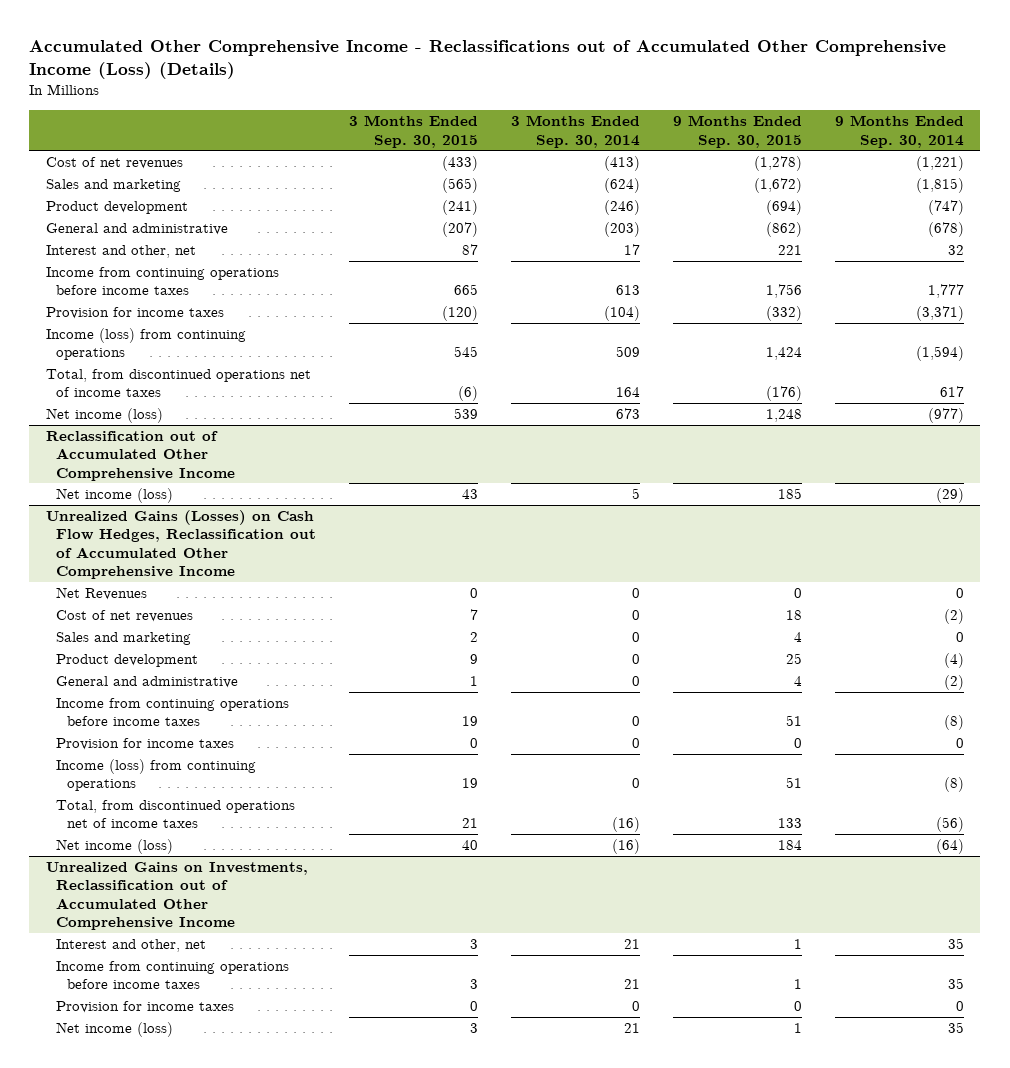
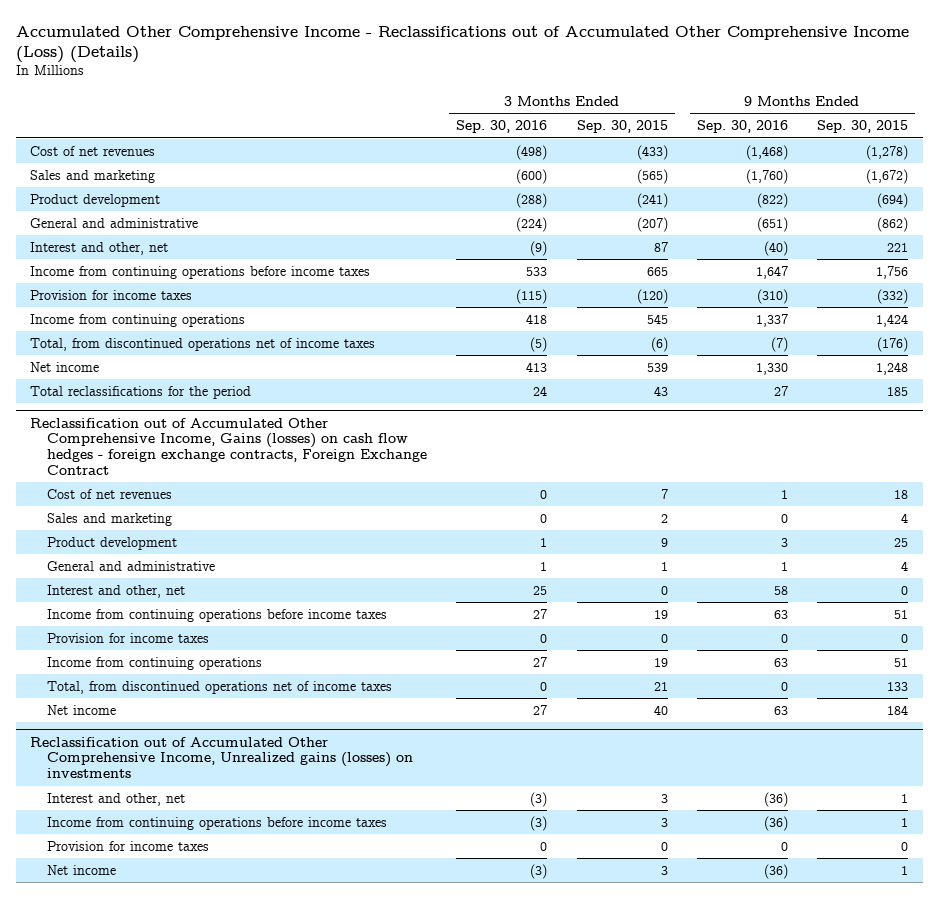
[511,115,641,148] 3 Months Ended Sep. 30, 2014 -> none
[834,115,964,148] 9 Months Ended Sep. 30, 2014 -> none
none -> [456,120,548,134] Sep. 30, 2016
none -> [696,120,788,134] Sep. 30, 2016
[45,328,246,361] Income (loss) from continuing operations -> [30,313,246,327] Income from continuing operations
[45,431,236,481] Reclassification out of Accumulated Other Comprehensive Income -> none
[56,587,148,601] Net Revenues -> none
[45,408,163,424] Net income (loss) -> [30,361,100,372] Net income
[56,488,174,504] Net income (loss) -> [30,385,252,399] Total reclassifications for the period
[45,510,317,579] Unrealized Gains (Losses) on Cash Flow Hedges, Reclassification out of Accumulated Other Comprehensive Income -> [30,417,428,475] Reclassification out of Accumulated Other Comprehensive Income, Gains (losses) on cash flow hedges - foreign exchange contracts, Foreign Exchange Contract
none -> [47,584,186,598] Interest and other, net
[56,759,257,792] Income (loss) from continuing operations -> [47,656,263,670] Income from continuing operations
[56,839,174,855] Net income (loss) -> [47,704,117,715] Net income
[45,862,308,930] Unrealized Gains on Investments, Reclassification out of Accumulated Other Comprehensive Income -> [30,736,414,778] Reclassification out of Accumulated Other Comprehensive Income, Unrealized gains (losses) on investments
[56,1022,174,1038] Net income (loss) -> [47,864,117,875] Net income

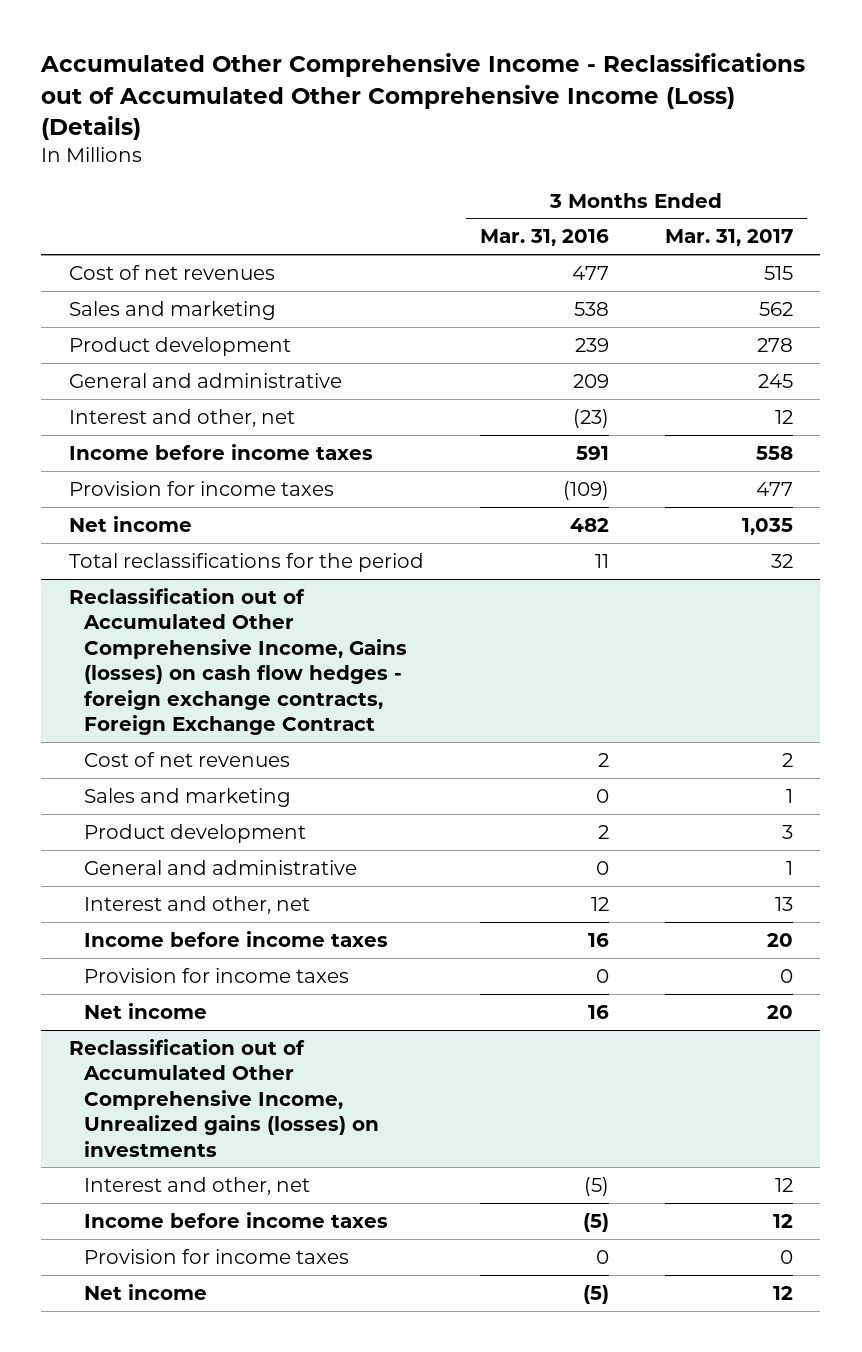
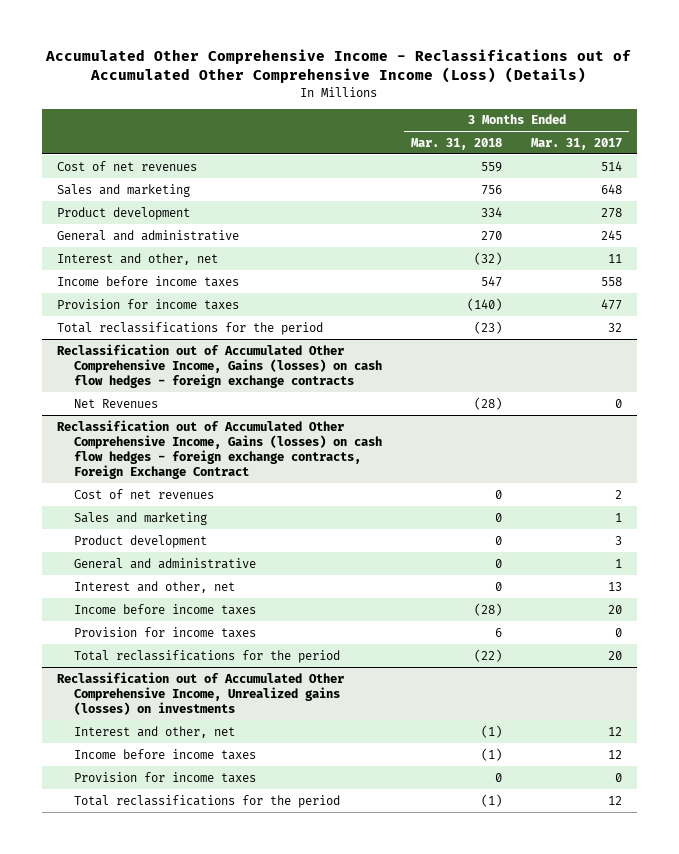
[479,229,609,247] Mar. 31, 2016 -> none
none -> [411,137,503,150] Mar. 31, 2018
[763,265,793,280] 515 -> [601,160,623,171] 514
[758,301,793,316] 562 -> [601,183,623,194] 648
[774,409,793,424] 12 -> [608,253,623,263] 11
[68,515,192,532] Net income -> none
none -> [56,343,383,388] Reclassification out of Accumulated Other Comprehensive Income, Gains (losses) on cash flow hedges - foreign exchange contracts
none -> [74,398,159,408] Net Revenues
[84,1002,208,1019] Net income -> none
none -> [74,649,341,663] Total reclassifications for the period
[84,1283,208,1300] Net income -> none
none -> [74,794,341,808] Total reclassifications for the period

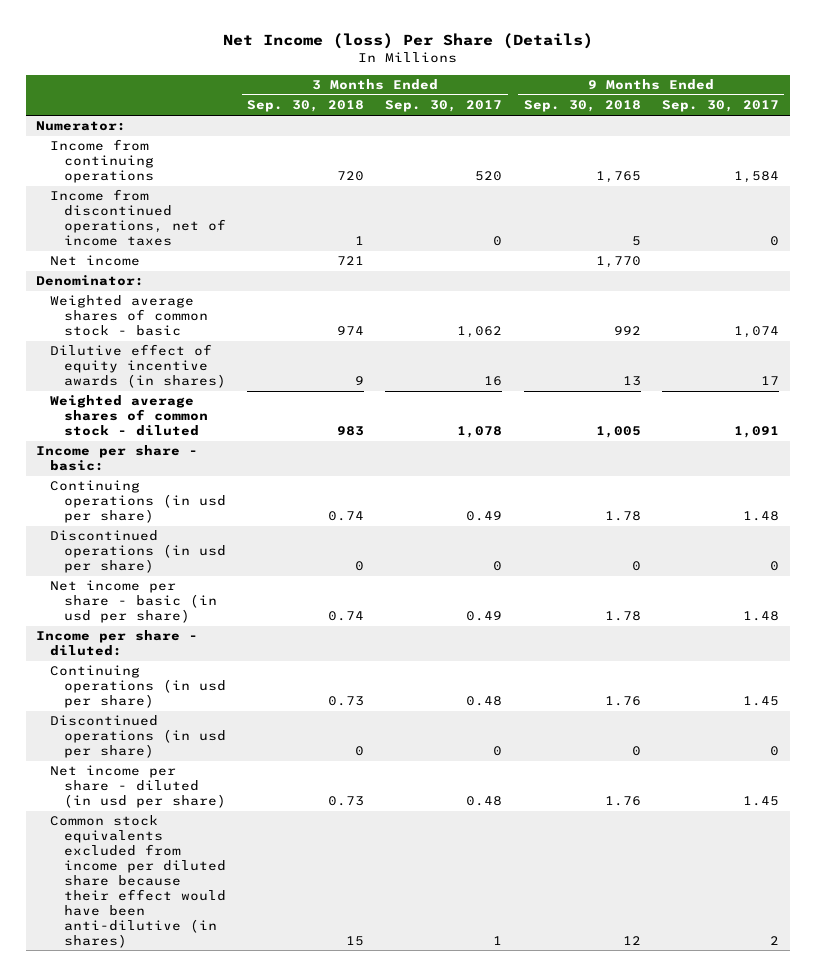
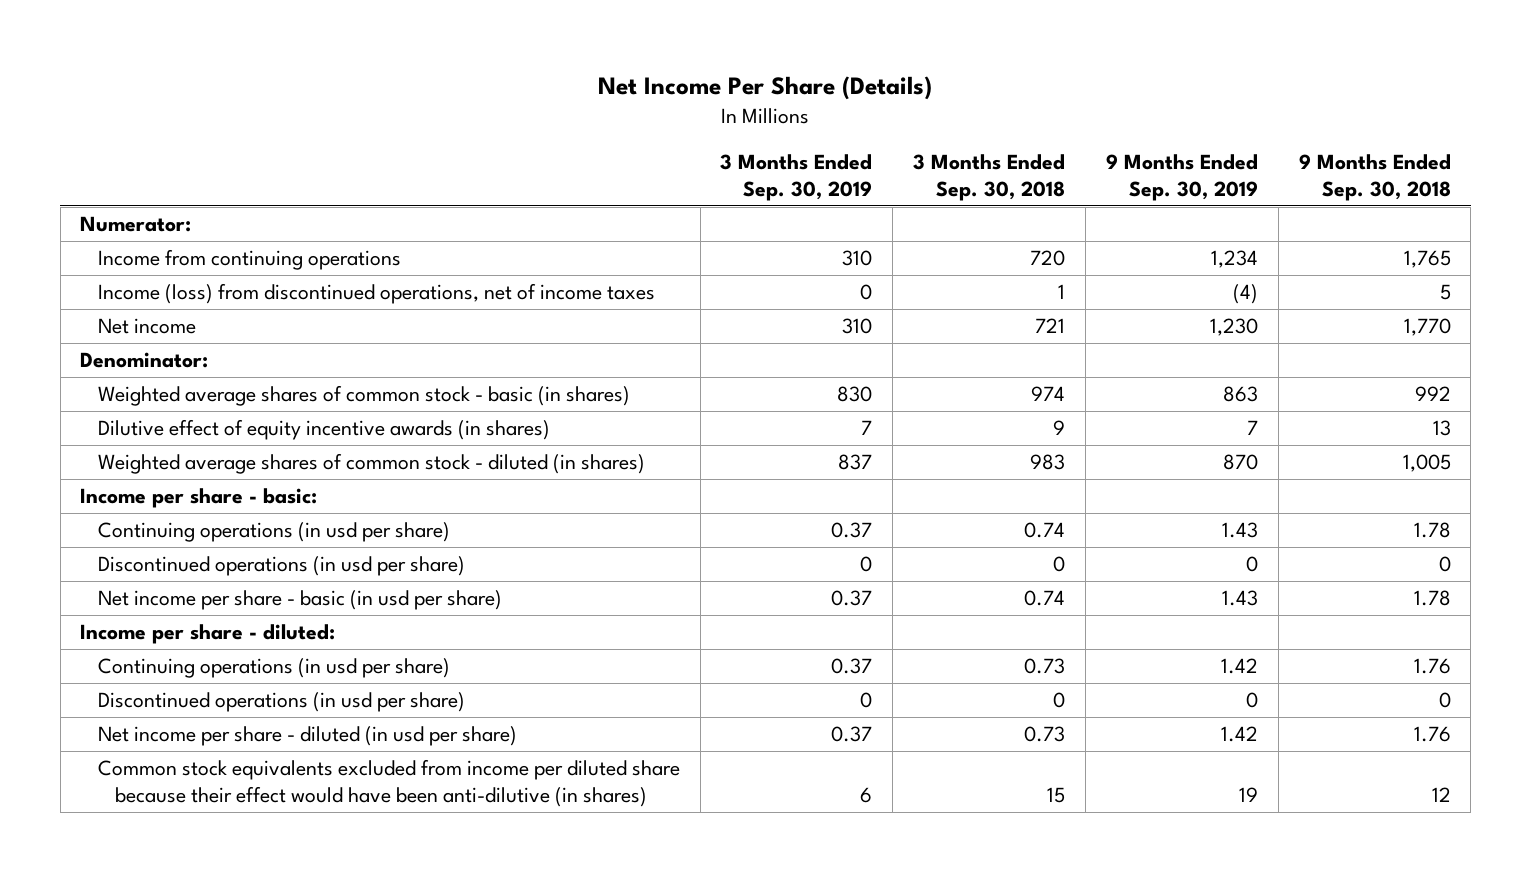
[222,33,593,50] Net Income (loss) Per Share (Details) -> [598,75,933,100] Net Income Per Share (Details)
[385,100,503,113] Sep. 30, 2017 -> none
[662,100,780,113] Sep. 30, 2017 -> none
none -> [720,153,873,201] 3 Months Ended Sep. 30, 2019
none -> [1105,153,1258,201] 9 Months Ended Sep. 30, 2019
[50,189,226,247] Income from discontinued operations, net of income taxes -> [97,282,655,304] Income (loss) from discontinued operations, net of income taxes
[50,295,208,337] Weighted average shares of common stock - basic -> [97,384,630,406] Weighted average shares of common stock - basic (in shares)
[50,395,208,437] Weighted average shares of common stock - diluted -> [97,452,645,474] Weighted average shares of common stock - diluted (in shares)

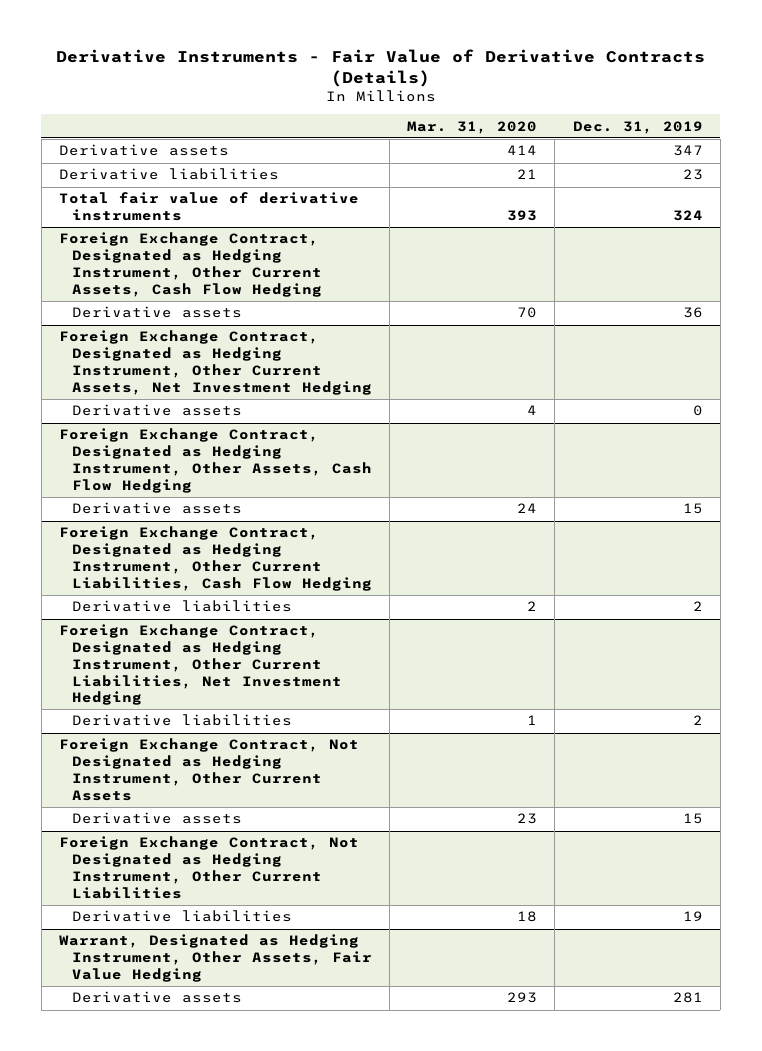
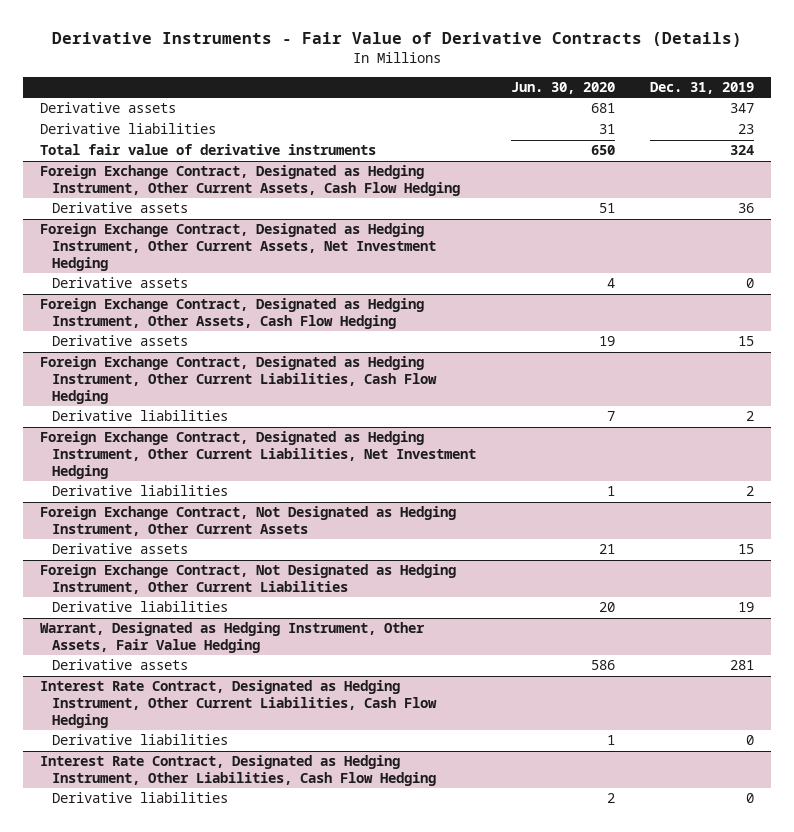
[407,120,538,134] Mar. 31, 2020 -> none
none -> [511,82,616,95] Jun. 30, 2020
none -> [39,680,438,728] Interest Rate Contract, Designated as Hedging Instrument, Other Current Liabilities, Cash Flow Hedging
none -> [52,734,229,746] Derivative liabilities
none -> [39,755,437,787] Interest Rate Contract, Designated as Hedging Instrument, Other Liabilities, Cash Flow Hedging
none -> [52,792,229,804] Derivative liabilities

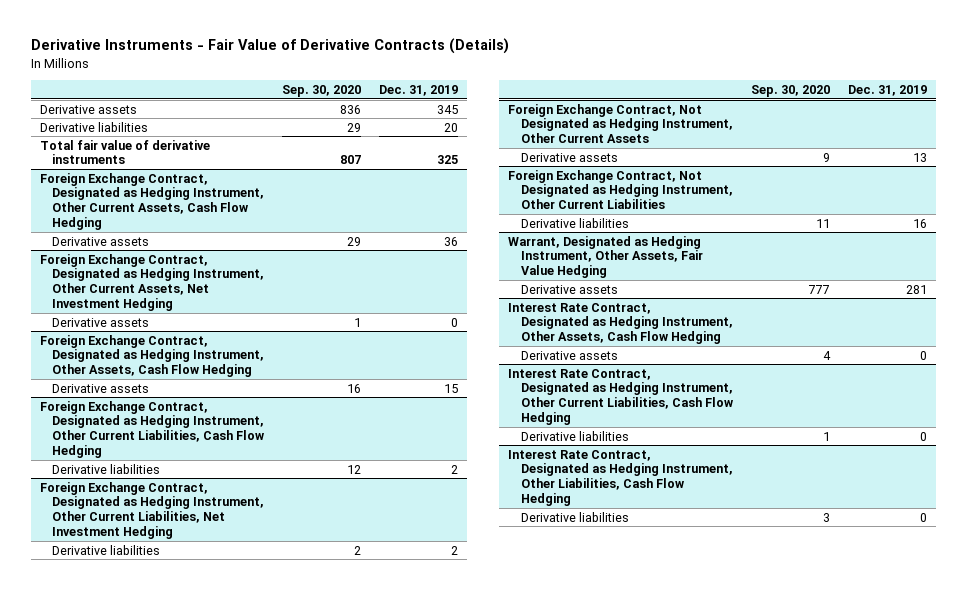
[511,82,616,95] Jun. 30, 2020 -> none
none -> [282,85,362,98] Sep. 30, 2020
[729,103,754,114] 347 -> [437,104,459,114] 345
[737,124,754,135] 23 -> [444,122,459,132] 20
[729,145,754,156] 324 -> [437,155,459,165] 325
[737,544,754,555] 15 -> [913,152,928,162] 13
[737,602,754,613] 19 -> [913,218,928,228] 16
none -> [508,302,734,345] Interest Rate Contract, Designated as Hedging Instrument, Other Assets, Cash Flow Hedging
none -> [521,350,619,360] Derivative assets

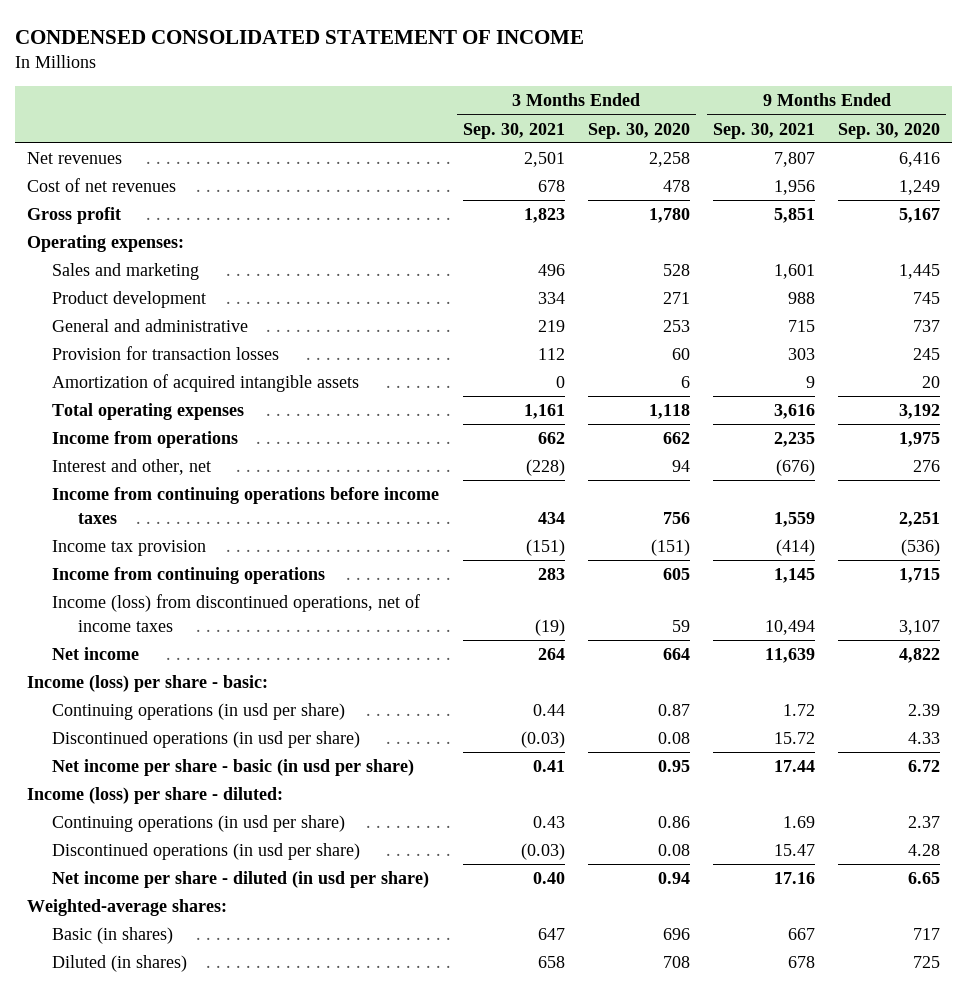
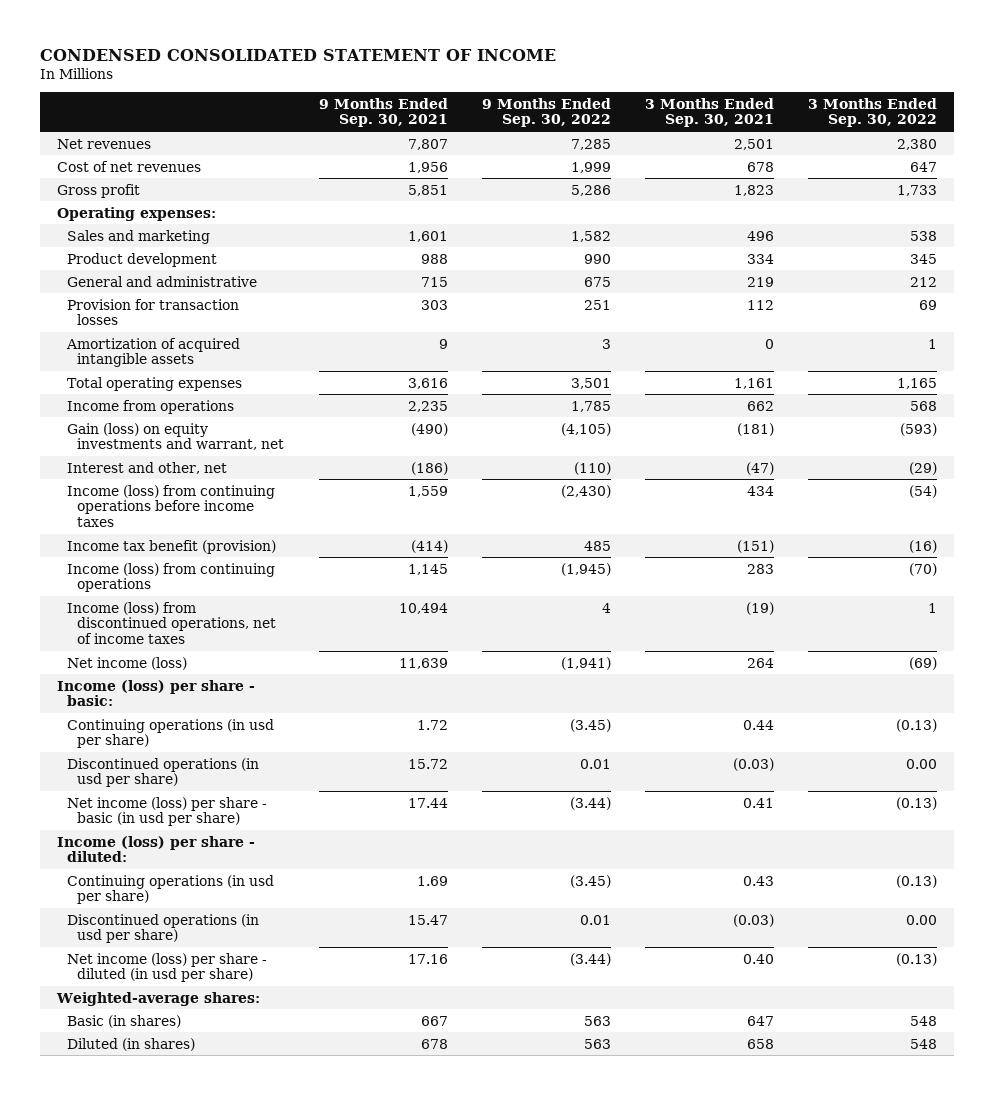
[587,122,690,139] Sep. 30, 2020 -> none
[838,122,941,139] Sep. 30, 2020 -> none
none -> [481,97,611,128] 9 Months Ended Sep. 30, 2022
none -> [808,97,938,128] 3 Months Ended Sep. 30, 2022
none -> [67,422,285,451] Gain (loss) on equity investments and warrant, net
[525,459,565,477] (228) -> [745,461,774,475] (47)
[775,459,815,477] (676) -> [410,461,448,475] (186)
[52,487,440,524] Income from continuing operations before income taxes -> [67,484,276,528] Income (loss) from continuing operations before income taxes
[52,540,207,557] Income tax provision -> [67,539,277,554] Income tax benefit (provision)
[52,567,326,585] Income from continuing operations -> [67,562,276,593] Income (loss) from continuing operations
[52,647,140,661] Net income -> [67,656,188,670] Net income (loss)
[52,759,415,777] Net income per share - basic (in usd per share) -> [67,796,268,827] Net income (loss) per share - basic (in usd per share)
[52,871,430,889] Net income per share - diluted (in usd per share) -> [67,952,268,983] Net income (loss) per share - diluted (in usd per share)

